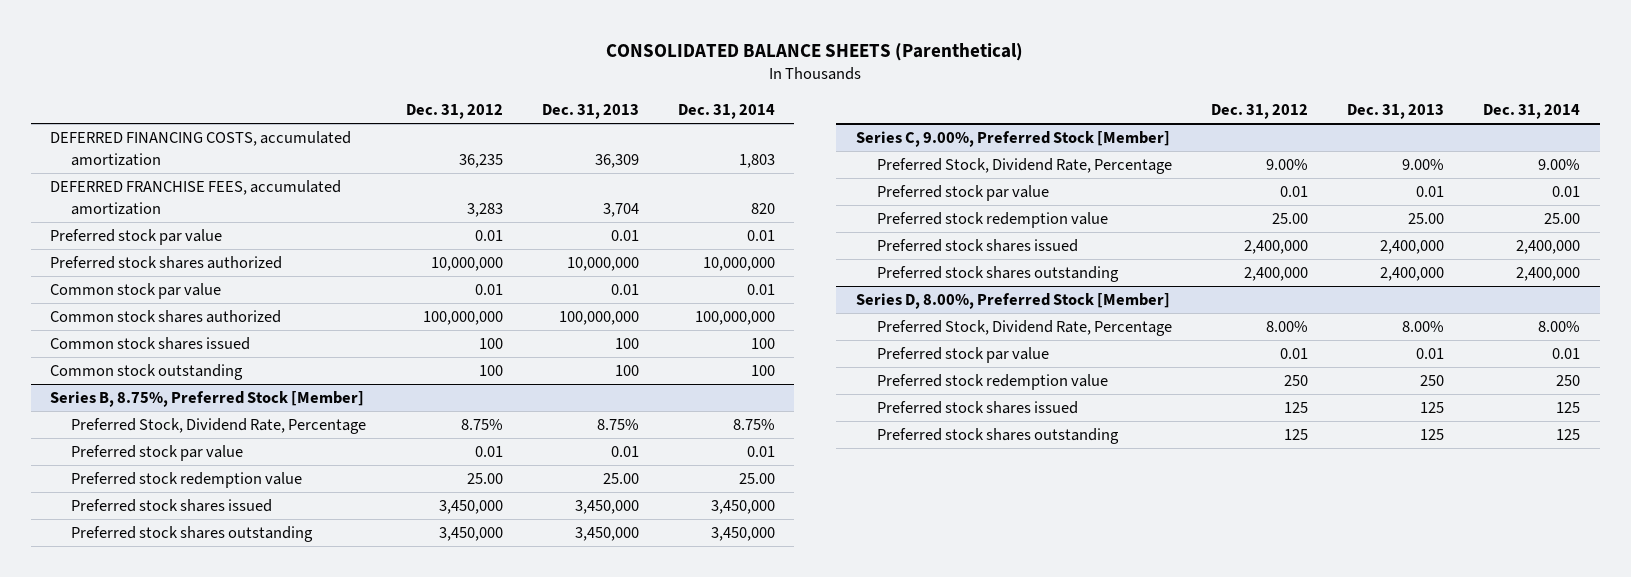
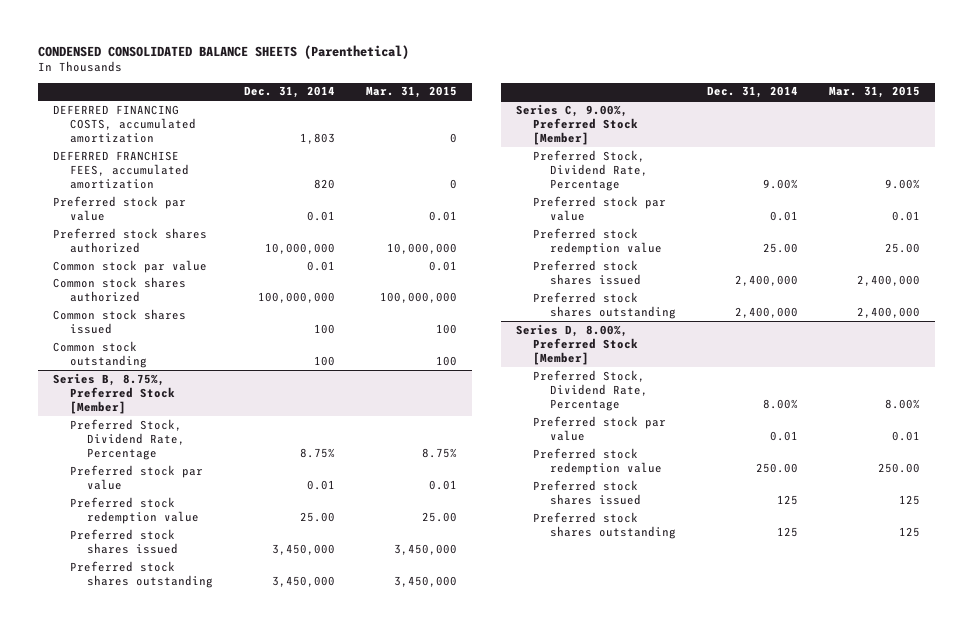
[606,42,1024,61] CONSOLIDATED BALANCE SHEETS (Parenthetical) -> [37,44,409,59] CONDENSED CONSOLIDATED BALANCE SHEETS (Parenthetical)
[405,104,503,120] Dec. 31, 2012 -> none
[541,104,639,120] Dec. 31, 2013 -> none
none -> [365,86,457,99] Mar. 31, 2015
[1556,375,1581,387] 250 -> [755,462,798,473] 250.00

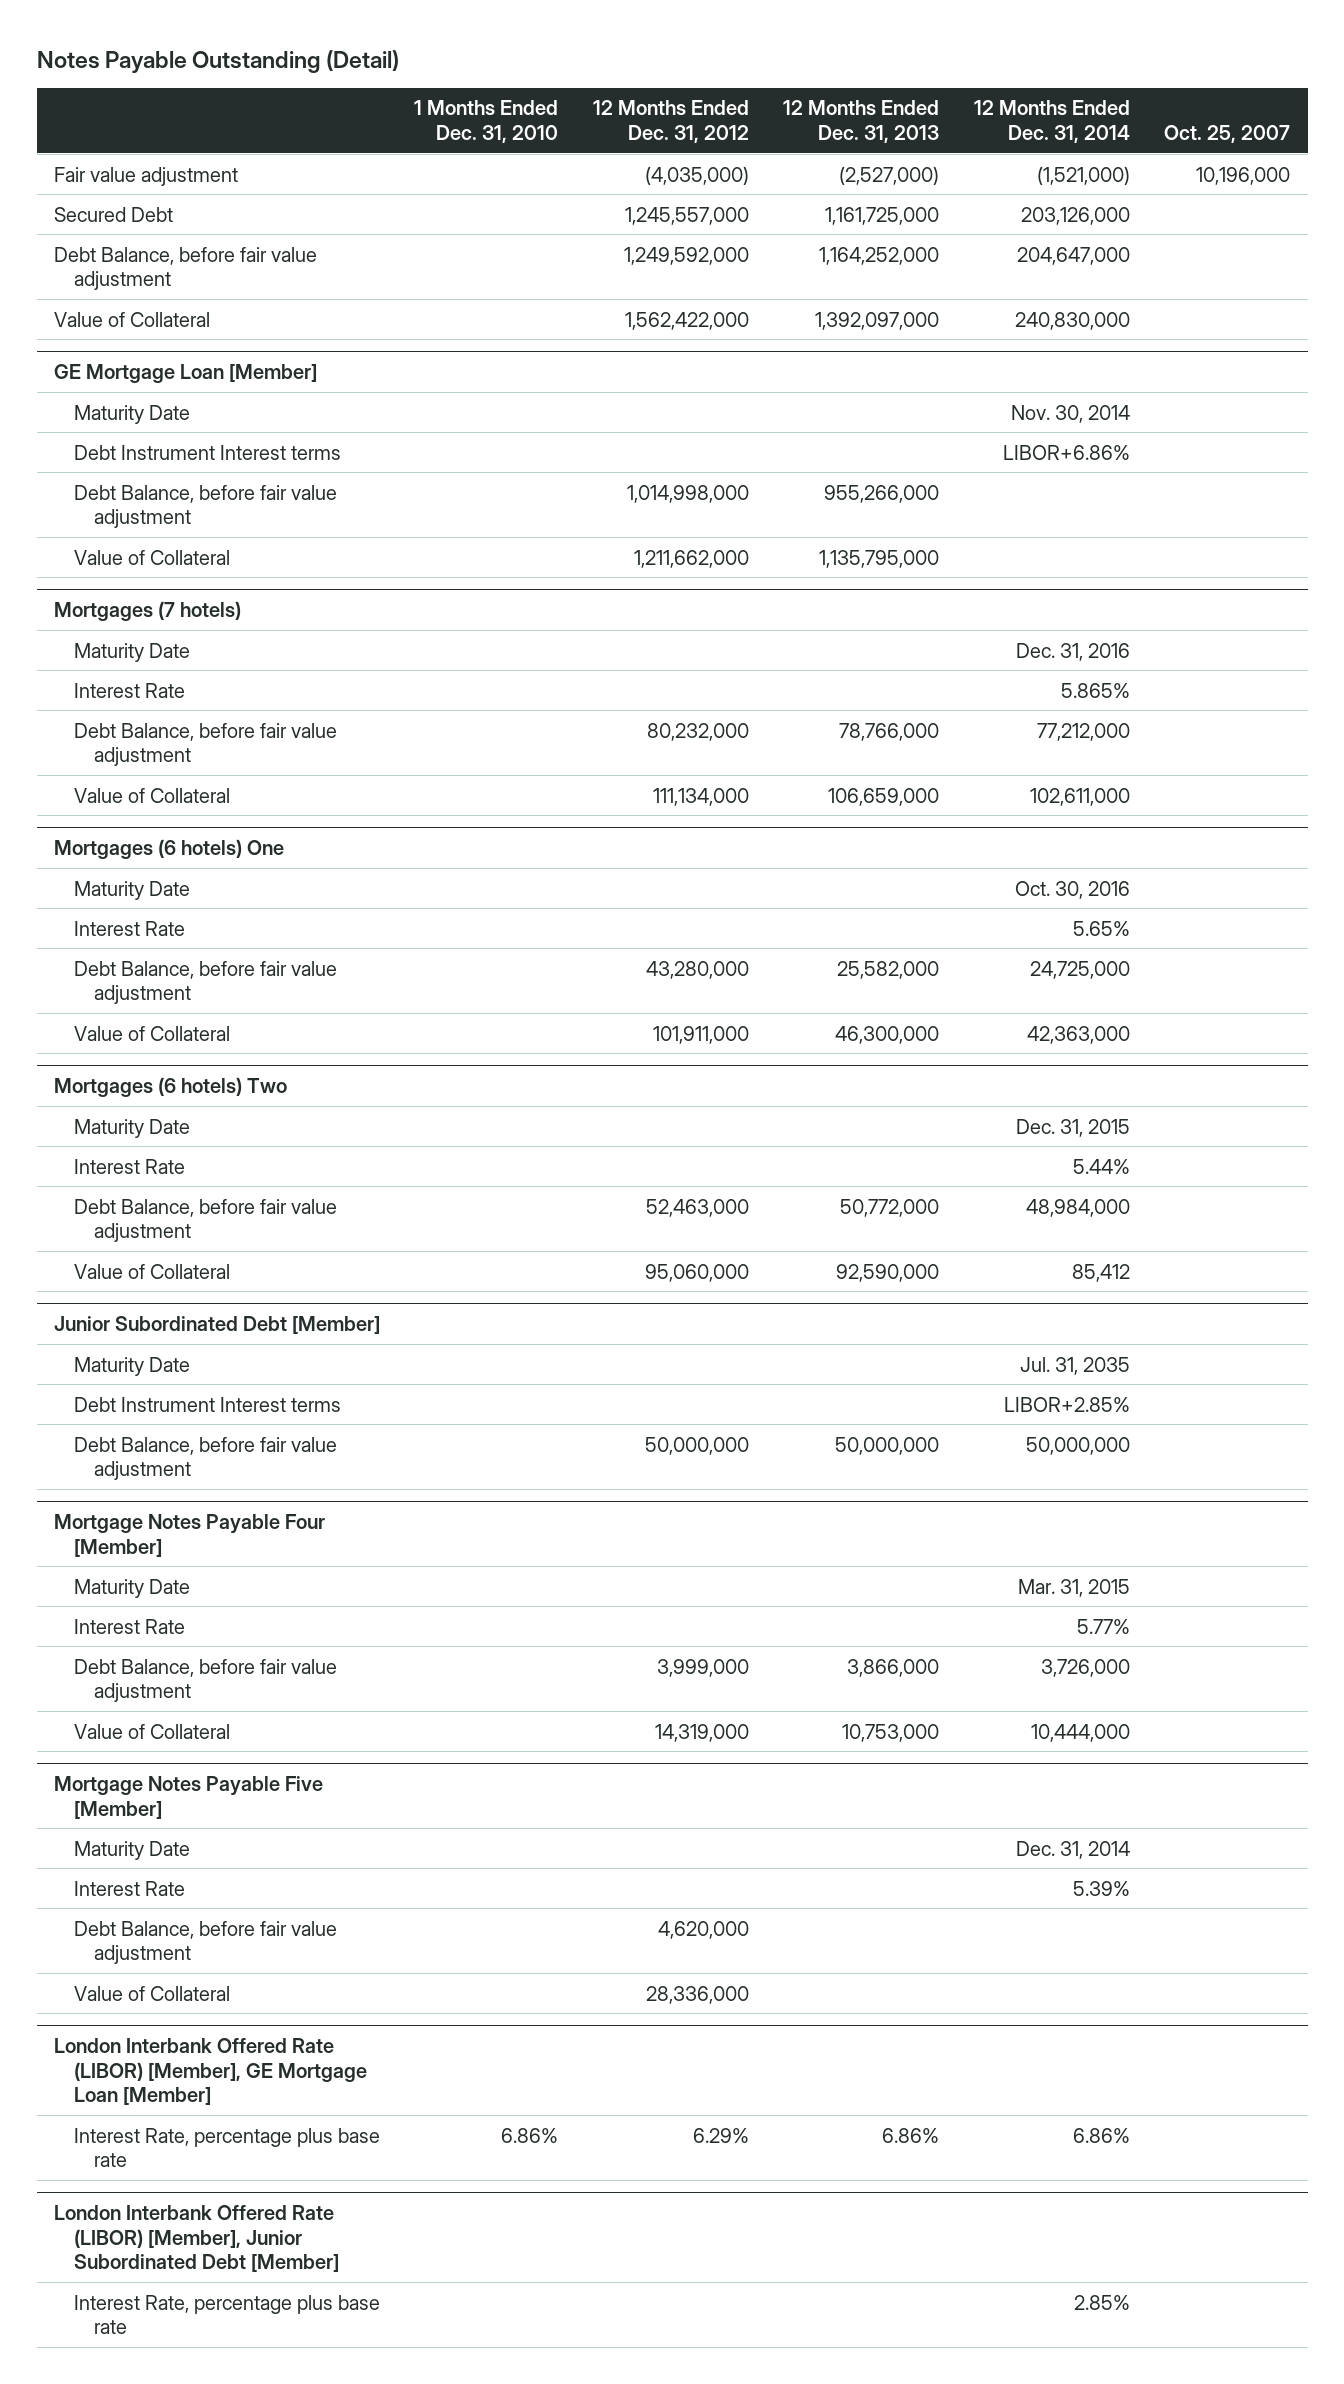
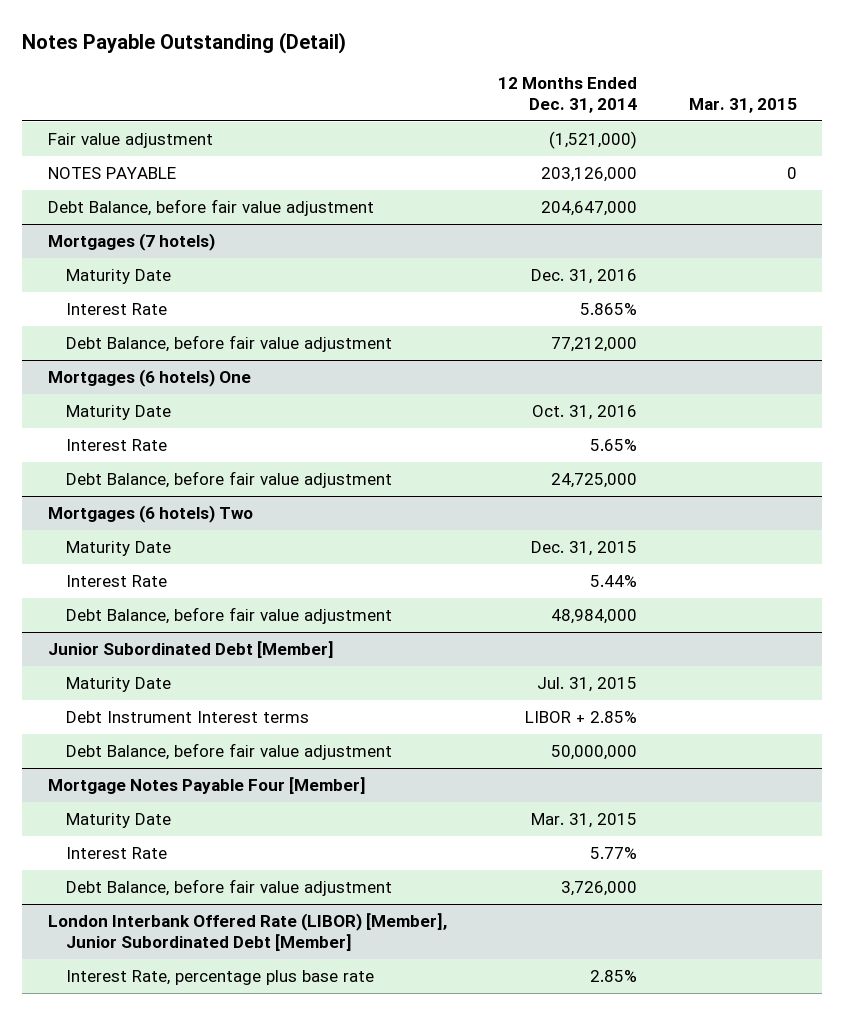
[414,100,559,143] 1 Months Ended Dec. 31, 2010 -> none
[592,100,749,143] 12 Months Ended Dec. 31, 2012 -> none
[783,100,940,143] 12 Months Ended Dec. 31, 2013 -> none
[1164,124,1291,143] Oct. 25, 2007 -> none
none -> [688,98,797,114] Mar. 31, 2015
[53,206,173,222] Secured Debt -> [47,167,176,180] NOTES PAYABLE
[53,311,210,327] Value of Collateral -> none
[53,363,317,383] GE Mortgage Loan [Member] -> none
[73,404,190,424] Maturity Date -> none
[73,444,341,460] Debt Instrument Interest terms -> none
[73,484,337,529] Debt Balance, before fair value adjustment -> none
[73,549,230,565] Value of Collateral -> none
[73,787,230,803] Value of Collateral -> none
[1014,880,1130,899] Oct. 30, 2016 -> [532,405,638,421] Oct. 31, 2016
[73,1025,230,1041] Value of Collateral -> none
[73,1263,230,1279] Value of Collateral -> none
[1019,1356,1130,1375] Jul. 31, 2035 -> [537,677,638,693] Jul. 31, 2015
[1003,1396,1130,1412] LIBOR+2.85% -> [525,711,638,724] LIBOR + 2.85%
[73,1723,230,1739] Value of Collateral -> none
[53,1775,323,1819] Mortgage Notes Payable Five [Member] -> none
[73,1840,190,1860] Maturity Date -> none
[73,1880,185,1896] Interest Rate -> none
[73,1920,337,1965] Debt Balance, before fair value adjustment -> none
[73,1985,230,2001] Value of Collateral -> none
[53,2037,367,2106] London Interbank Offered Rate (LIBOR) [Member], GE Mortgage Loan [Member] -> none
[73,2127,380,2168] Interest Rate, percentage plus base rate -> none

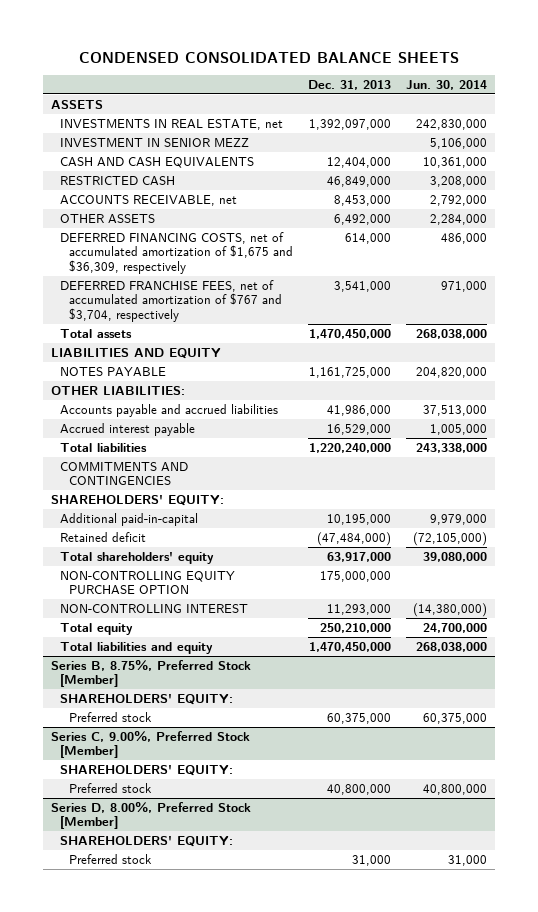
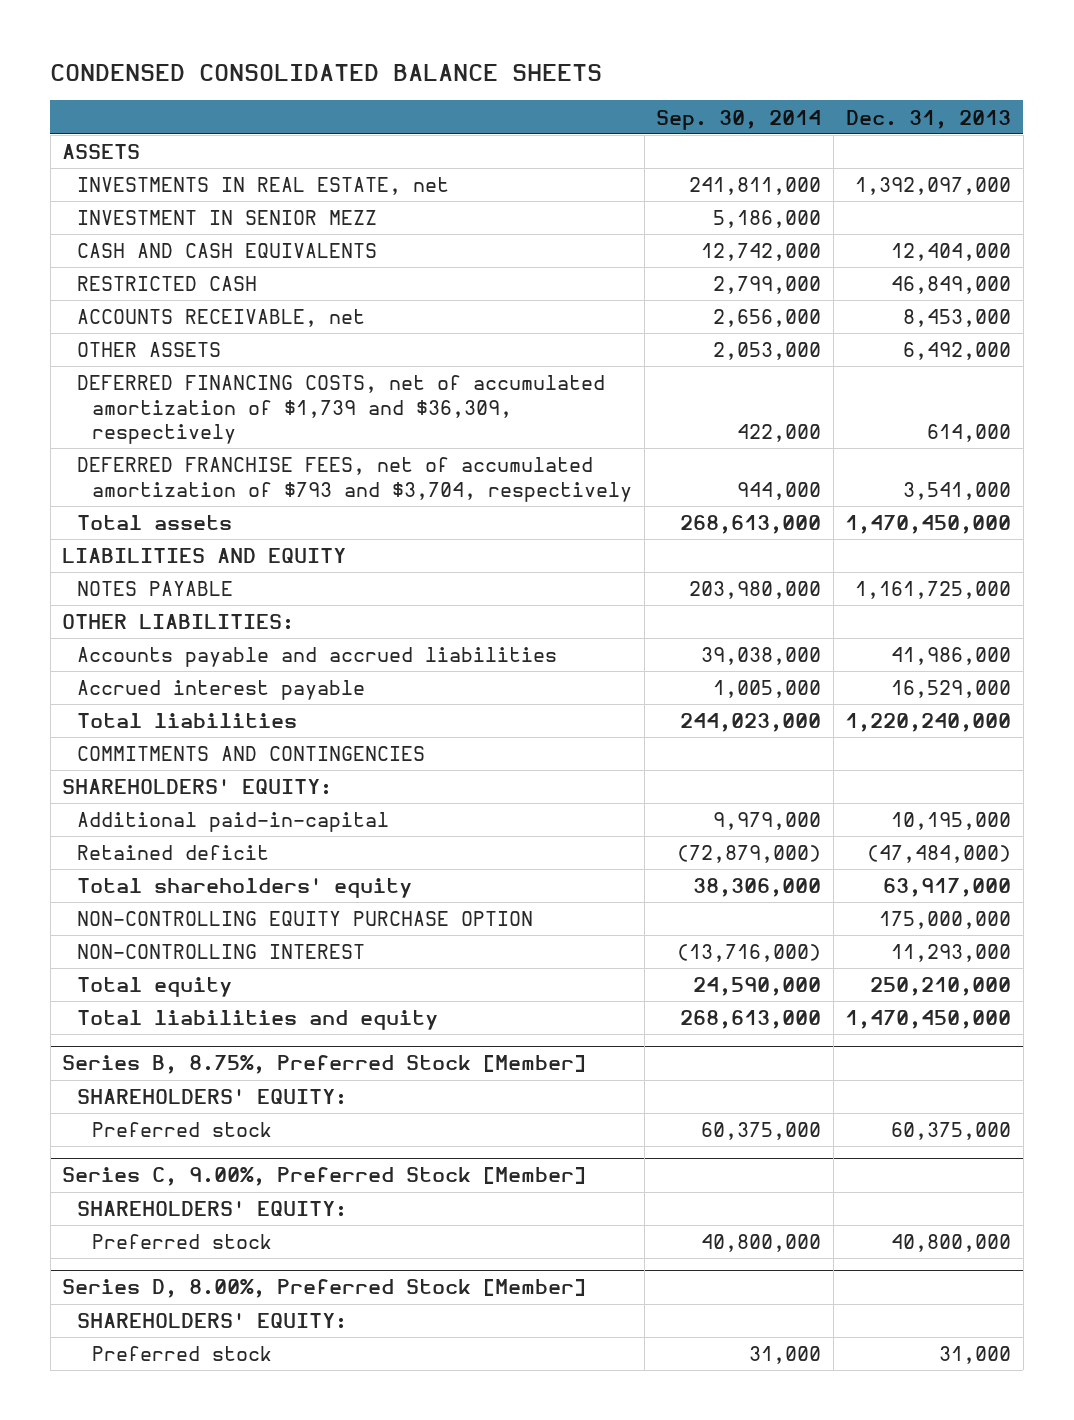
[406,79,488,90] Jun. 30, 2014 -> none
none -> [656,109,822,130] Sep. 30, 2014
[59,231,294,274] DEFERRED FINANCING COSTS, net of accumulated amortization of $1,675 and $36,309, respectively -> [77,375,606,445] DEFERRED FINANCING COSTS, net of accumulated amortization of $1,739 and $36,309, respectively
[59,279,283,322] DEFERRED FRANCHISE FEES, net of accumulated amortization of $767 and $3,704, respectively -> [77,457,633,502] DEFERRED FRANCHISE FEES, net of accumulated amortization of $793 and $3,704, respectively

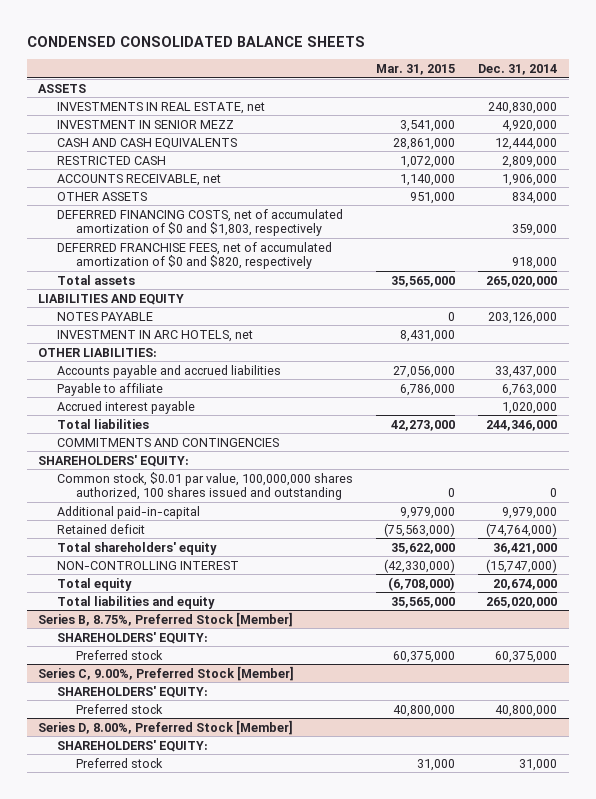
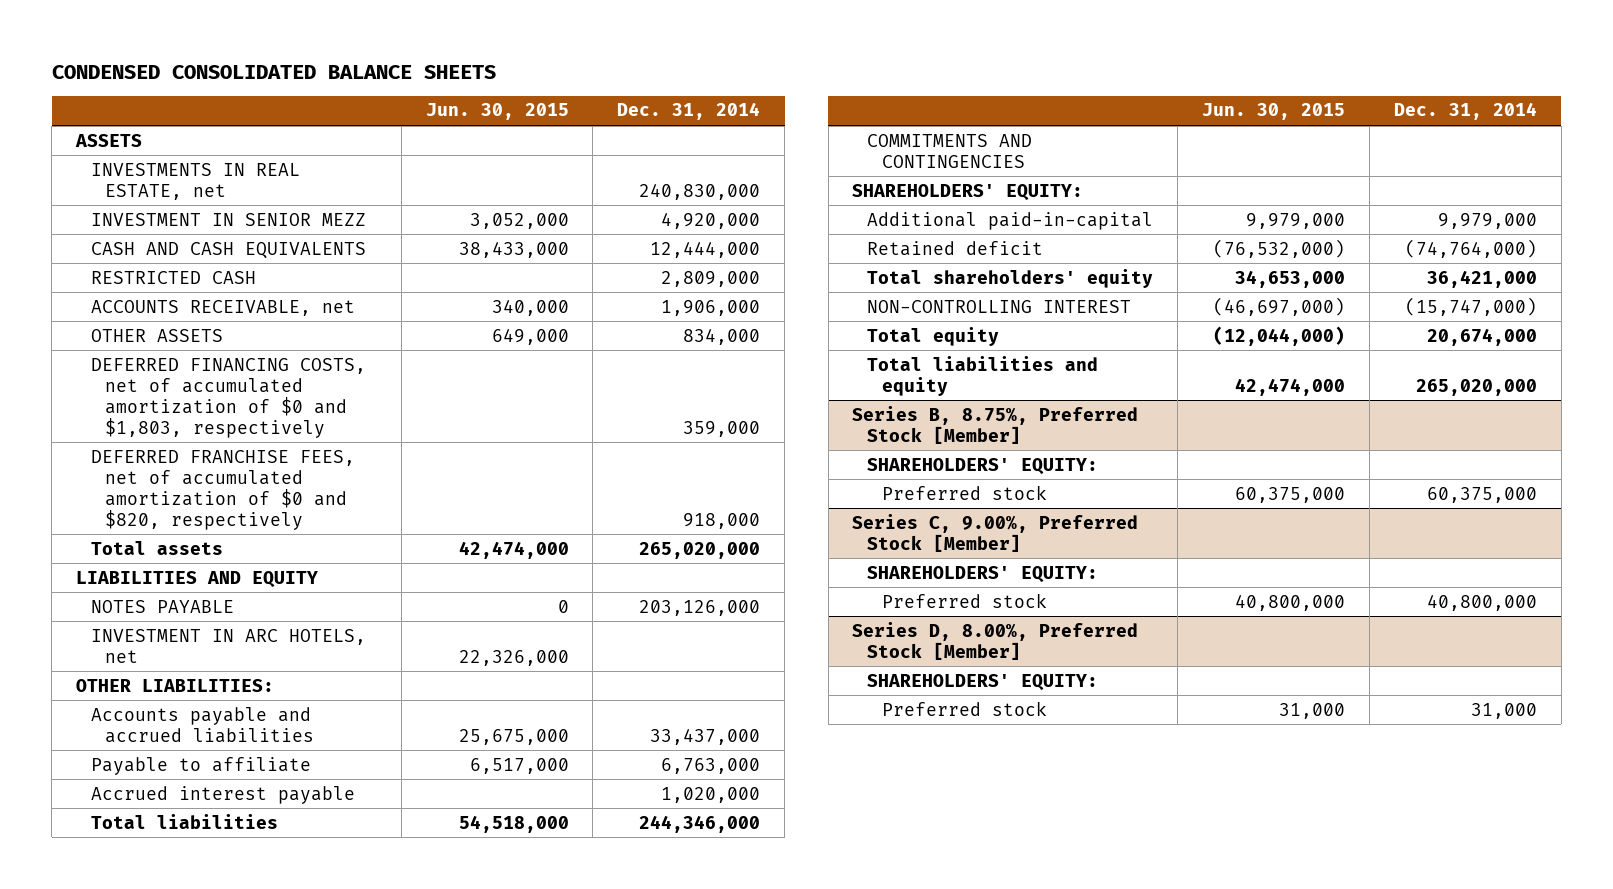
[376,63,456,75] Mar. 31, 2015 -> none
none -> [425,103,569,121] Jun. 30, 2015
[57,471,354,501] Common stock, $0.01 par value, 100,000,000 shares authorized, 100 shares issued and outstanding -> none

